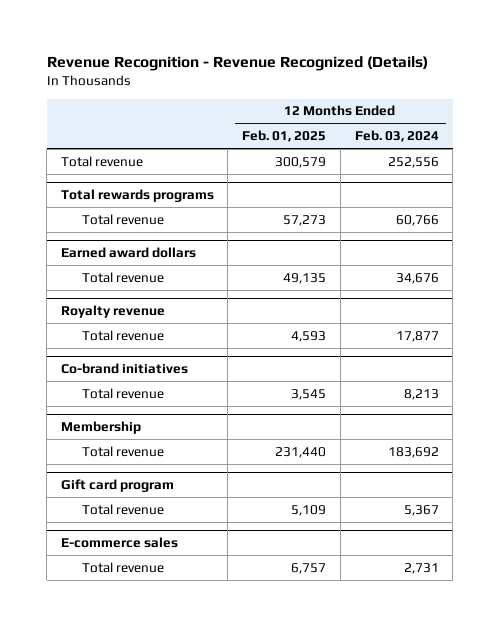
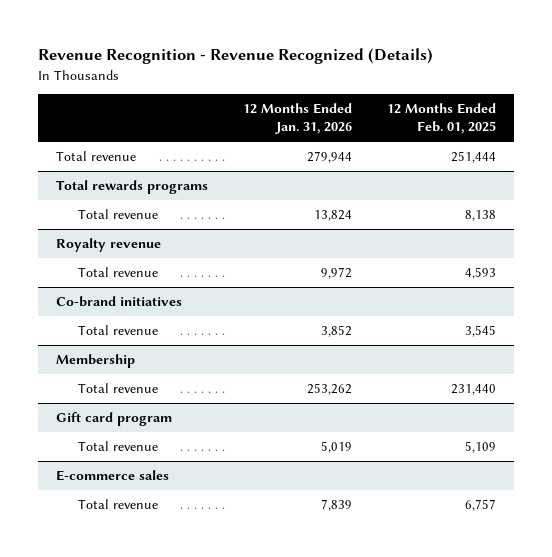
[354,130,439,143] Feb. 03, 2024 -> none
none -> [242,102,352,135] 12 Months Ended Jan. 31, 2026
[275,156,327,168] 300,579 -> [451,151,497,164] 251,444
[60,247,196,259] Earned award dollars -> none
[82,271,165,283] Total revenue -> none
[283,214,327,226] 57,273 -> [465,210,497,222] 8,138

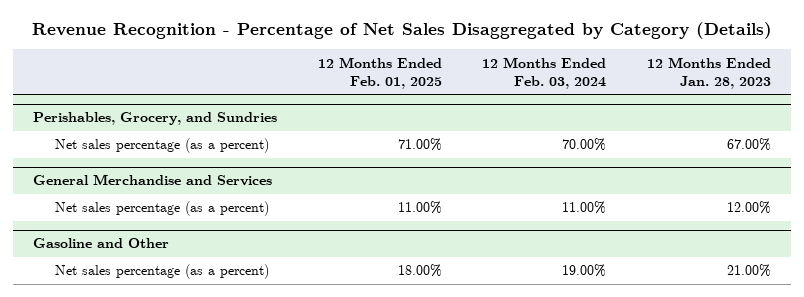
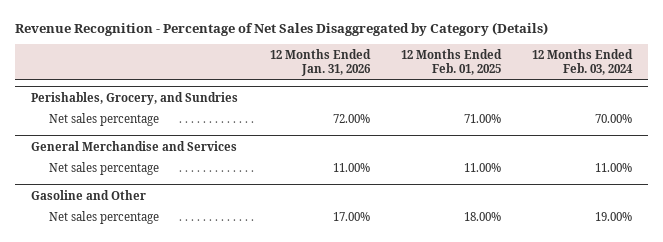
[646,56,771,89] 12 Months Ended Jan. 28, 2023 -> none
none -> [269,48,371,76] 12 Months Ended Jan. 31, 2026
[55,138,270,154] Net sales percentage (as a percent) -> [48,112,159,126] Net sales percentage
[55,201,270,217] Net sales percentage (as a percent) -> [48,161,159,175] Net sales percentage
[55,264,270,280] Net sales percentage (as a percent) -> [48,210,159,224] Net sales percentage

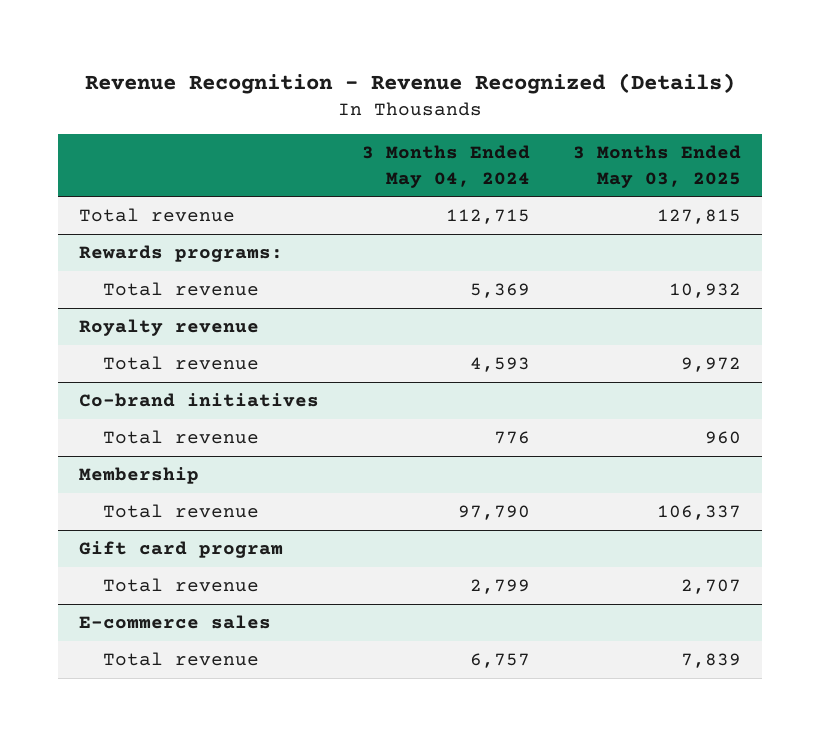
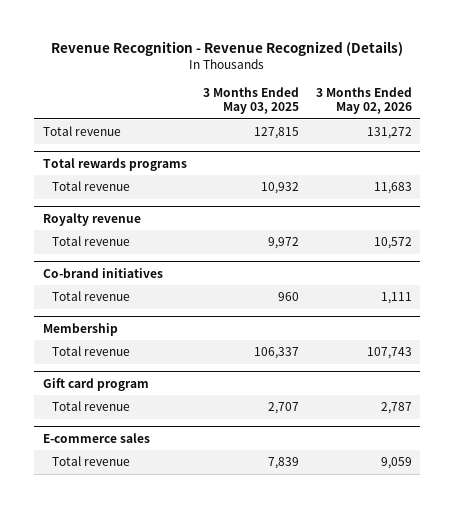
[362,145,531,188] 3 Months Ended May 04, 2024 -> none
none -> [316,86,413,115] 3 Months Ended May 02, 2026
[79,244,284,262] Rewards programs: -> [42,157,187,171] Total rewards programs

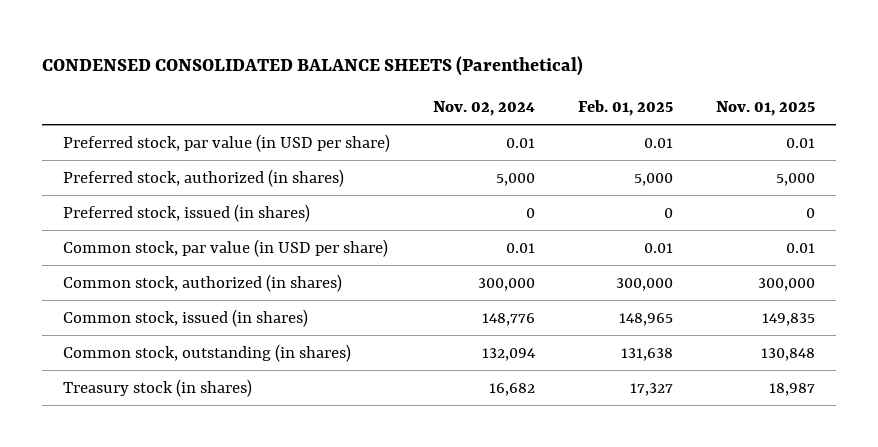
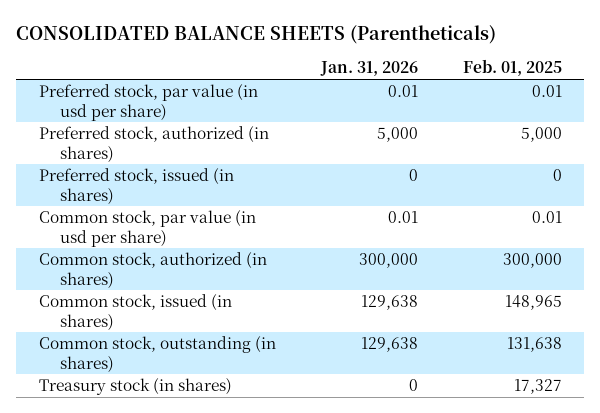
[42,55,584,76] CONDENSED CONSOLIDATED BALANCE SHEETS (Parenthetical) -> [16,25,497,45] CONSOLIDATED BALANCE SHEETS (Parentheticals)
[433,100,536,116] Nov. 02, 2024 -> none
[716,100,816,116] Nov. 01, 2025 -> none
none -> [319,61,418,77] Jan. 31, 2026
[63,133,391,152] Preferred stock, par value (in USD per share) -> [38,84,258,121] Preferred stock, par value (in usd per share)
[63,238,389,257] Common stock, par value (in USD per share) -> [38,210,256,247] Common stock, par value (in usd per share)

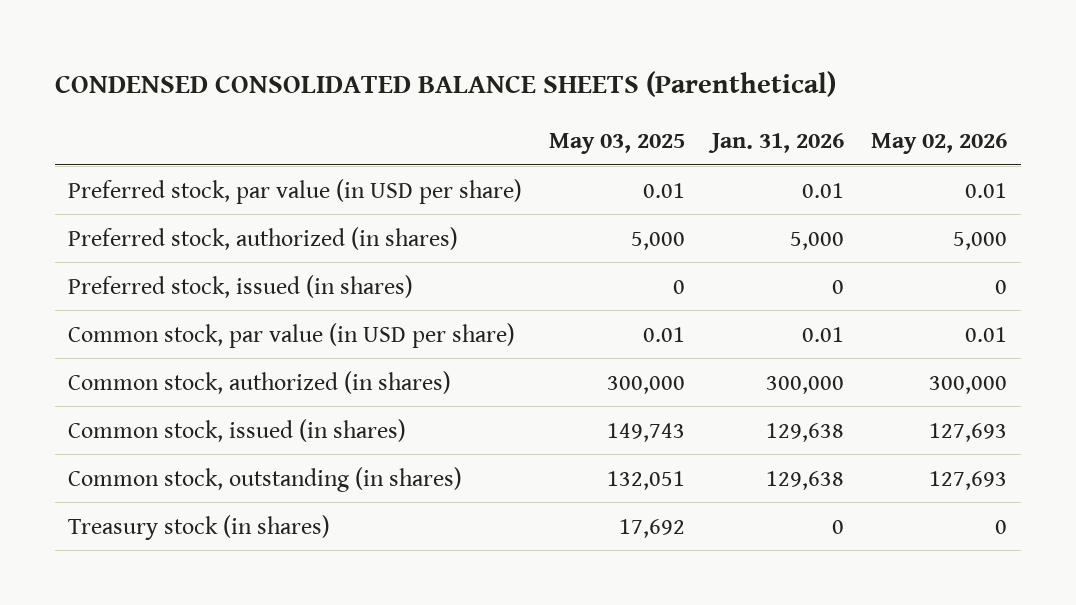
[16,25,497,45] CONSOLIDATED BALANCE SHEETS (Parentheticals) -> [55,70,837,97] CONDENSED CONSOLIDATED BALANCE SHEETS (Parenthetical)
[462,59,562,77] Feb. 01, 2025 -> none
none -> [549,133,686,155] May 03, 2025
none -> [871,133,1008,155] May 02, 2026
[38,84,258,121] Preferred stock, par value (in usd per share) -> [68,178,523,204] Preferred stock, par value (in USD per share)
[38,210,256,247] Common stock, par value (in usd per share) -> [68,322,516,348] Common stock, par value (in USD per share)

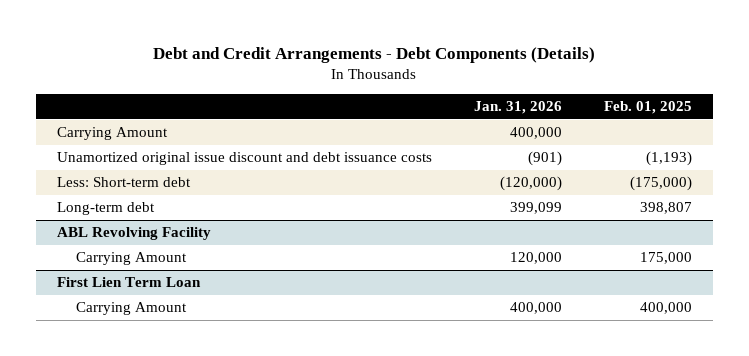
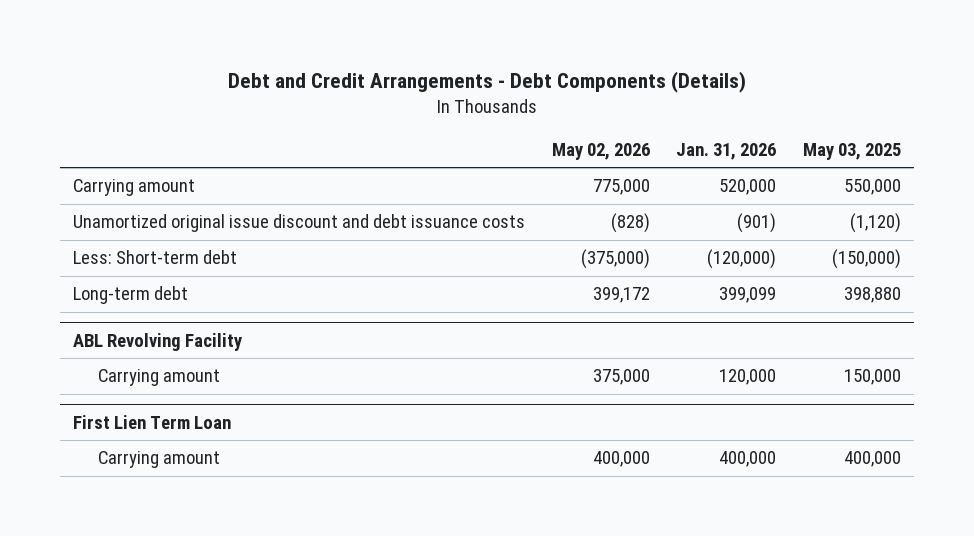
[603,101,692,115] Feb. 01, 2025 -> none
none -> [551,142,650,160] May 02, 2026
none -> [803,142,902,160] May 03, 2025
[56,127,168,141] Carrying Amount -> [72,179,195,197] Carrying amount
[509,127,562,140] 400,000 -> [719,179,777,196] 520,000
[75,252,187,266] Carrying Amount -> [98,369,221,387] Carrying amount
[75,302,187,316] Carrying Amount -> [98,451,221,469] Carrying amount

